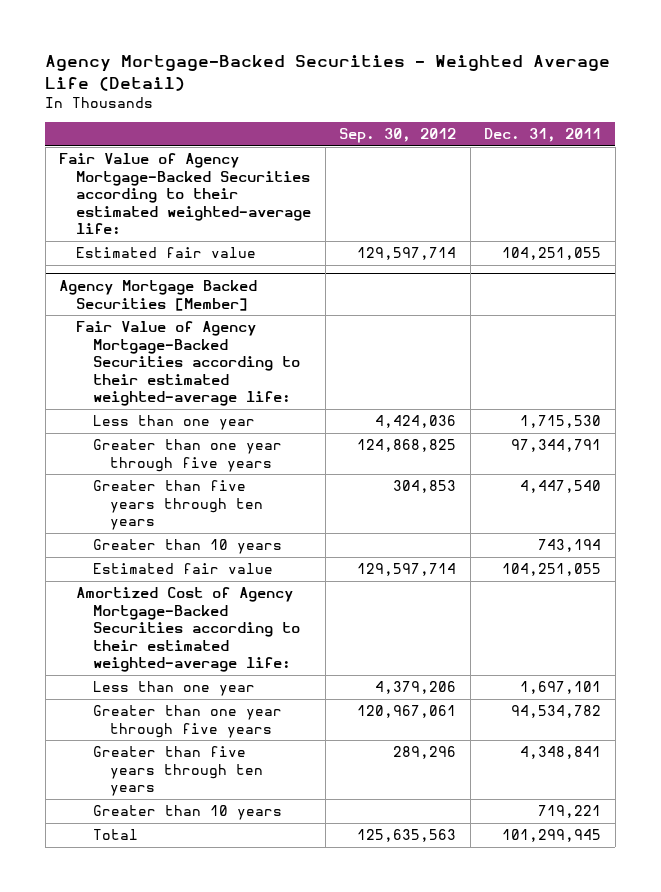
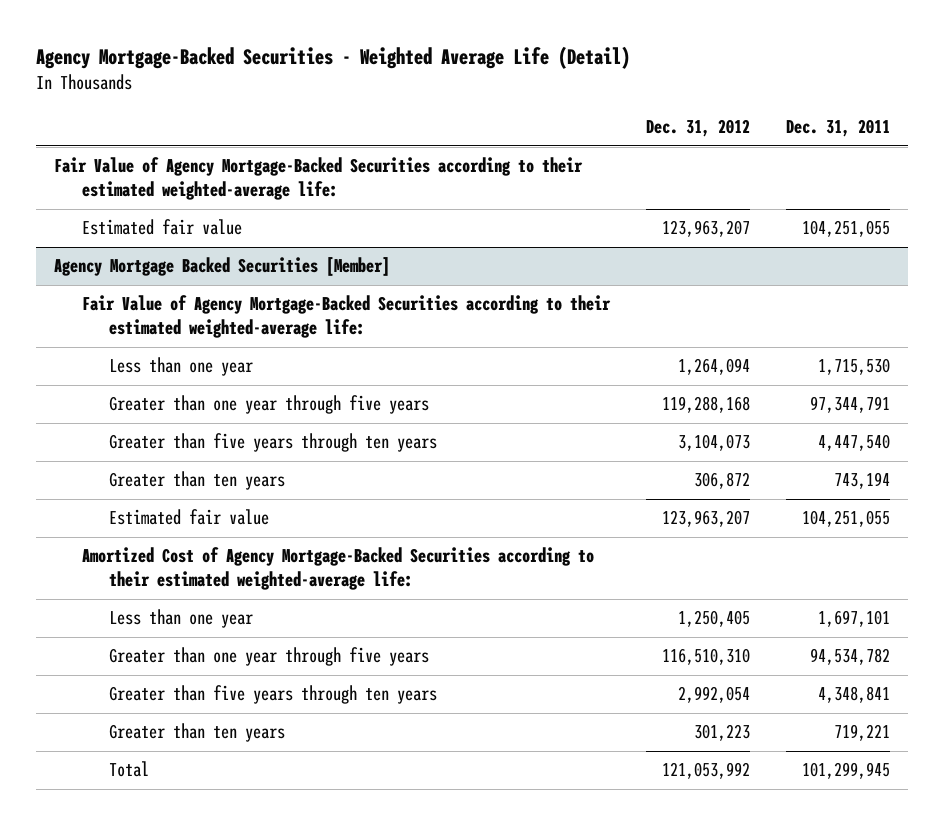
[339,128,457,144] Sep. 30, 2012 -> none
none -> [645,118,750,137] Dec. 31, 2012
[93,539,283,555] Greater than 10 years -> [109,471,286,491] Greater than ten years
[93,805,283,821] Greater than 10 years -> [109,723,286,743] Greater than ten years

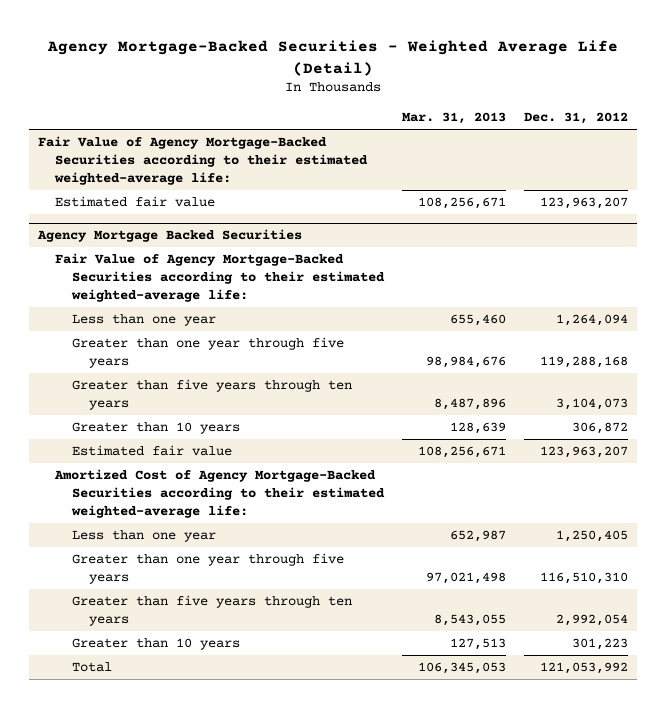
[785,118,890,137] Dec. 31, 2011 -> none
none -> [402,112,507,125] Mar. 31, 2013
[54,257,391,277] Agency Mortgage Backed Securities [Member] -> [37,228,303,242] Agency Mortgage Backed Securities
[109,471,286,491] Greater than ten years -> [72,421,241,434] Greater than 10 years
[109,723,286,743] Greater than ten years -> [72,637,241,650] Greater than 10 years

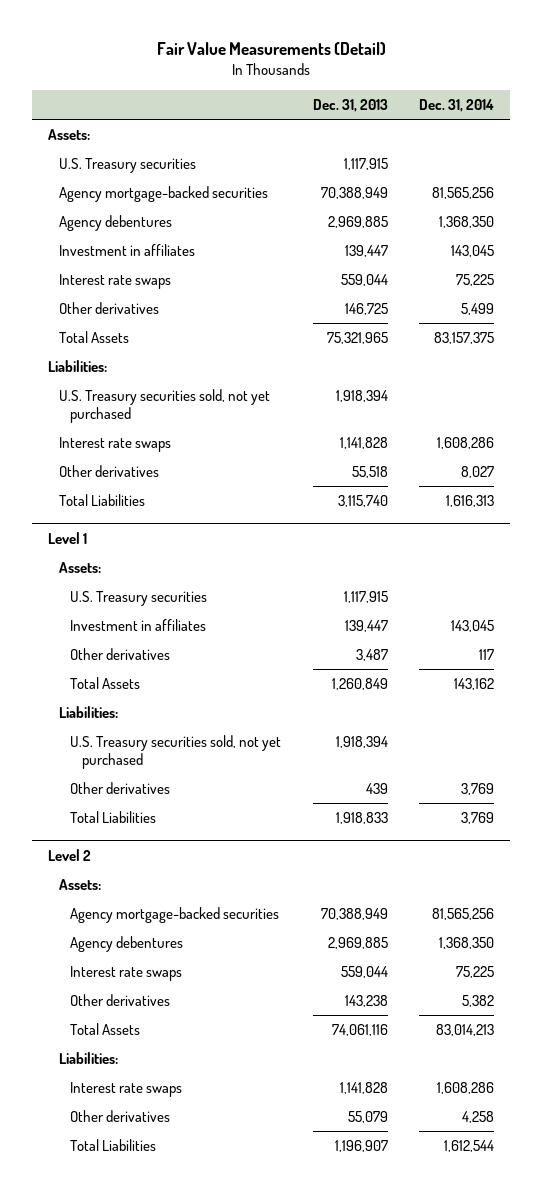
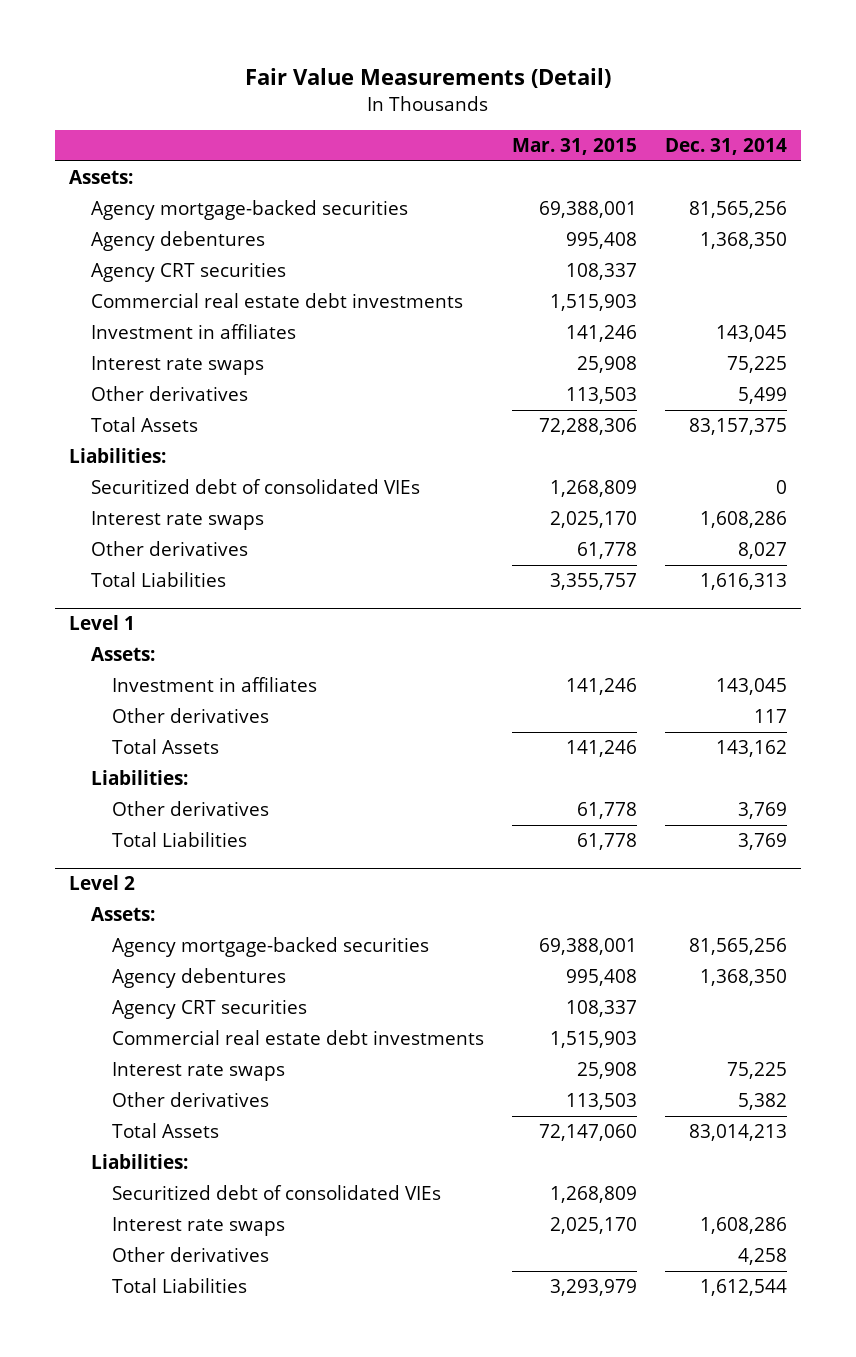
[312,99,388,113] Dec. 31, 2013 -> none
none -> [511,138,637,156] Mar. 31, 2015
[59,158,197,174] U.S. Treasury securities -> none
none -> [90,262,286,283] Agency CRT securities
none -> [90,293,463,309] Commercial real estate debt investments
[59,389,271,423] U.S. Treasury securities sold, not yet purchased -> none
none -> [90,479,420,495] Securitized debt of consolidated VIEs
[70,591,208,607] U.S. Treasury securities -> none
[70,735,282,769] U.S. Treasury securities sold, not yet purchased -> none
none -> [111,999,307,1020] Agency CRT securities
none -> [111,1030,484,1046] Commercial real estate debt investments
none -> [111,1185,441,1201] Securitized debt of consolidated VIEs

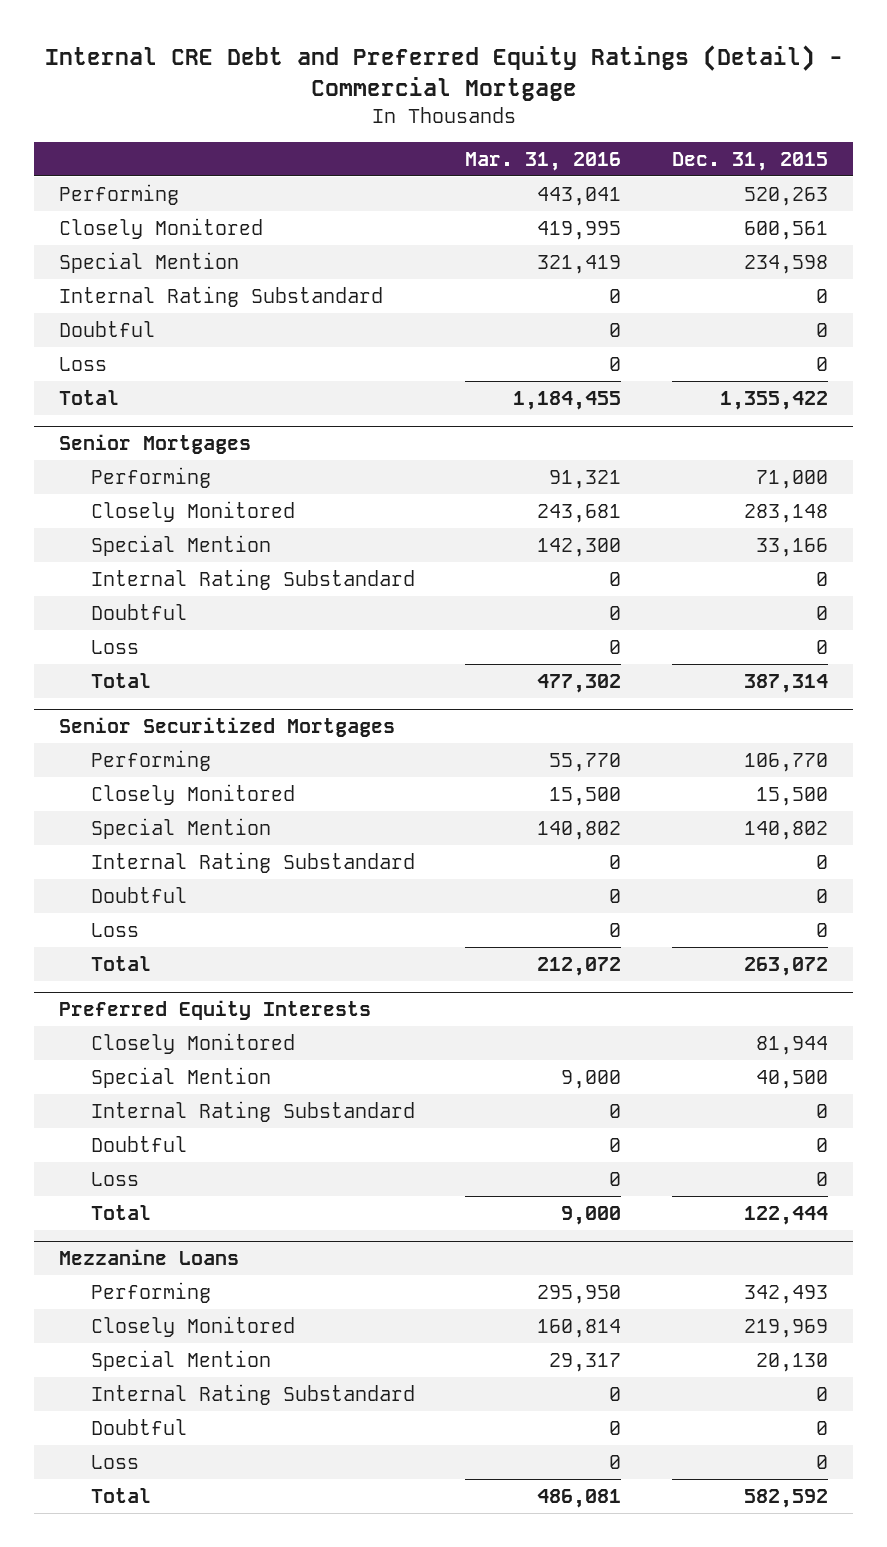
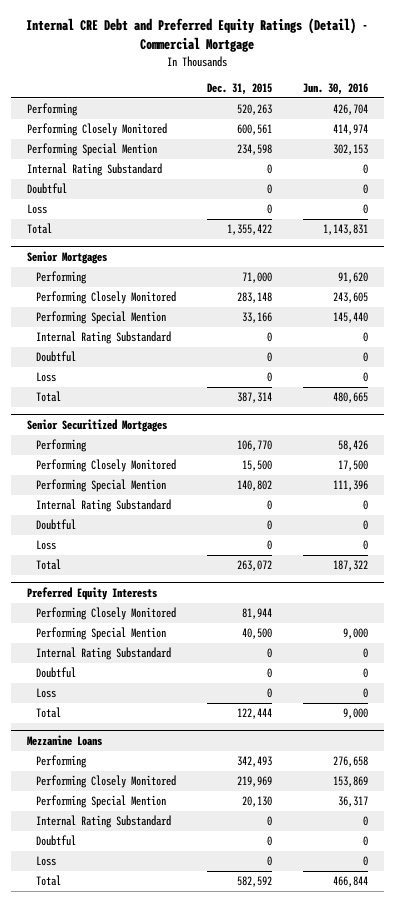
[465,151,622,171] Mar. 31, 2016 -> none
none -> [303,83,369,96] Jun. 30, 2016
[59,217,264,239] Closely Monitored -> [26,123,167,137] Performing Closely Monitored
[59,251,240,273] Special Mention -> [26,143,157,157] Performing Special Mention
[90,500,295,522] Closely Monitored -> [35,291,176,305] Performing Closely Monitored
[90,534,271,556] Special Mention -> [35,311,166,325] Performing Special Mention
[90,783,295,805] Closely Monitored -> [35,459,176,473] Performing Closely Monitored
[90,817,271,839] Special Mention -> [35,479,166,493] Performing Special Mention
[90,1032,295,1054] Closely Monitored -> [35,607,176,621] Performing Closely Monitored
[90,1066,271,1088] Special Mention -> [35,627,166,641] Performing Special Mention
[90,1315,295,1337] Closely Monitored -> [35,775,176,789] Performing Closely Monitored
[90,1349,271,1371] Special Mention -> [35,795,166,809] Performing Special Mention

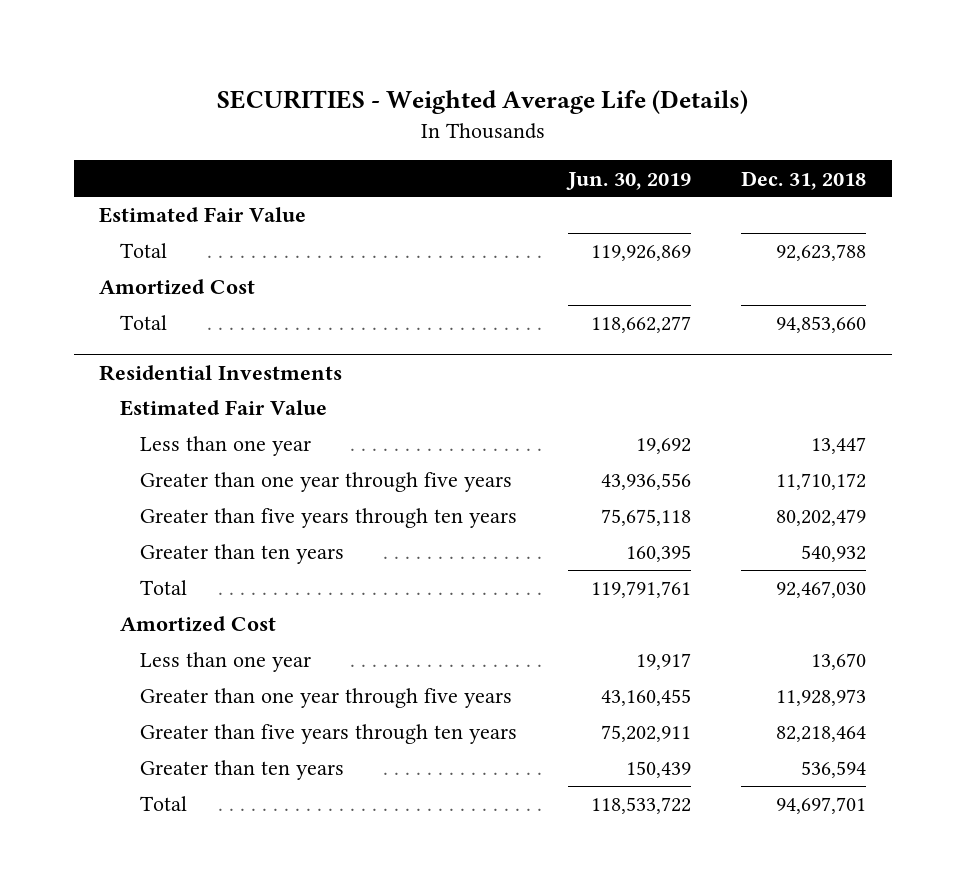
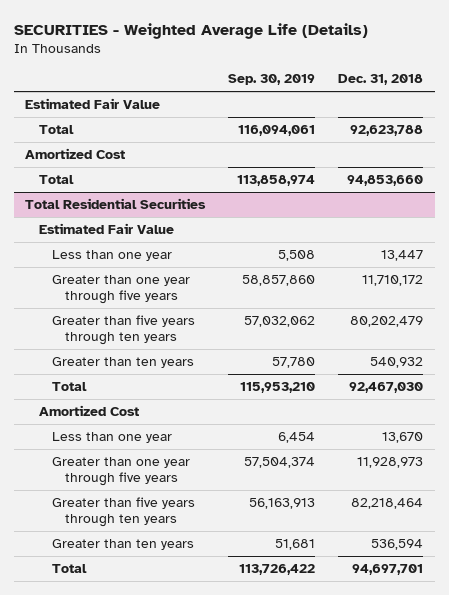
[565,171,691,190] Jun. 30, 2019 -> none
none -> [228,74,316,86] Sep. 30, 2019
[99,364,343,381] Residential Investments -> [25,198,207,210] Total Residential Securities

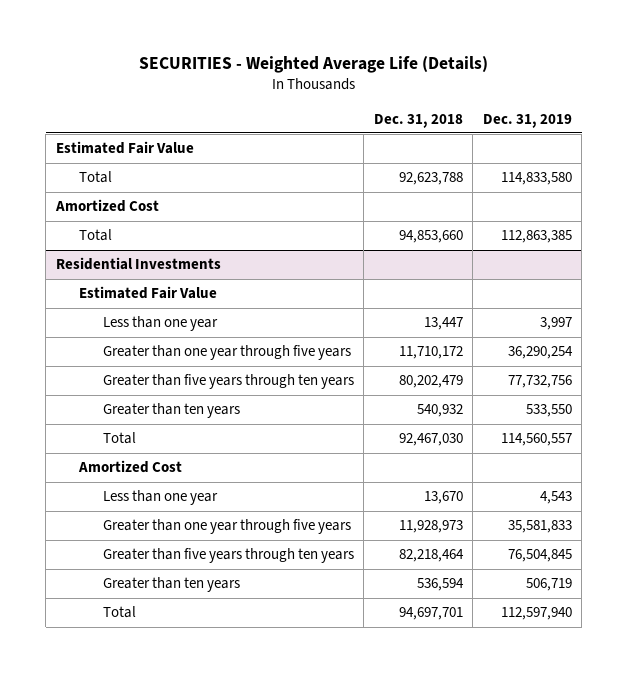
[228,74,316,86] Sep. 30, 2019 -> none
none -> [482,113,572,128] Dec. 31, 2019
[25,198,207,210] Total Residential Securities -> [55,257,221,271] Residential Investments

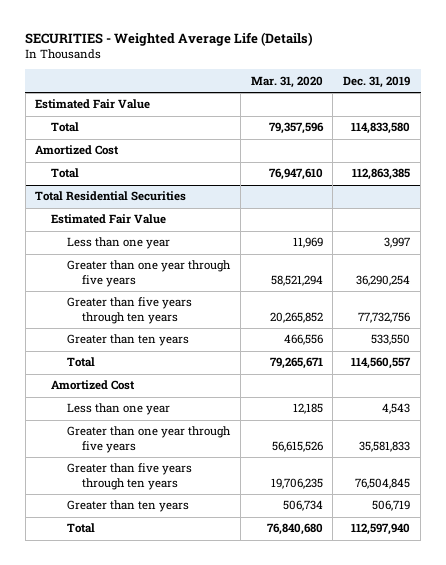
[373,113,463,128] Dec. 31, 2018 -> none
none -> [250,75,323,88] Mar. 31, 2020
[55,257,221,271] Residential Investments -> [35,191,187,202] Total Residential Securities

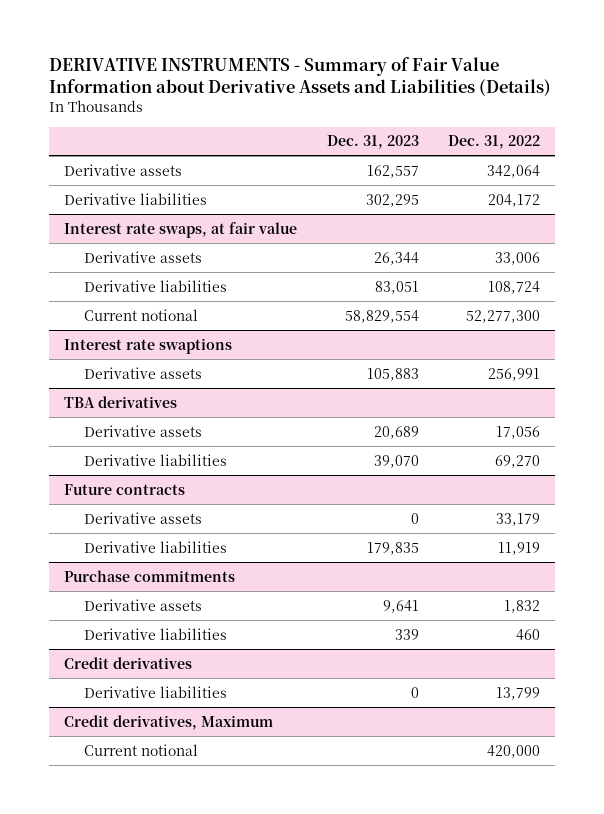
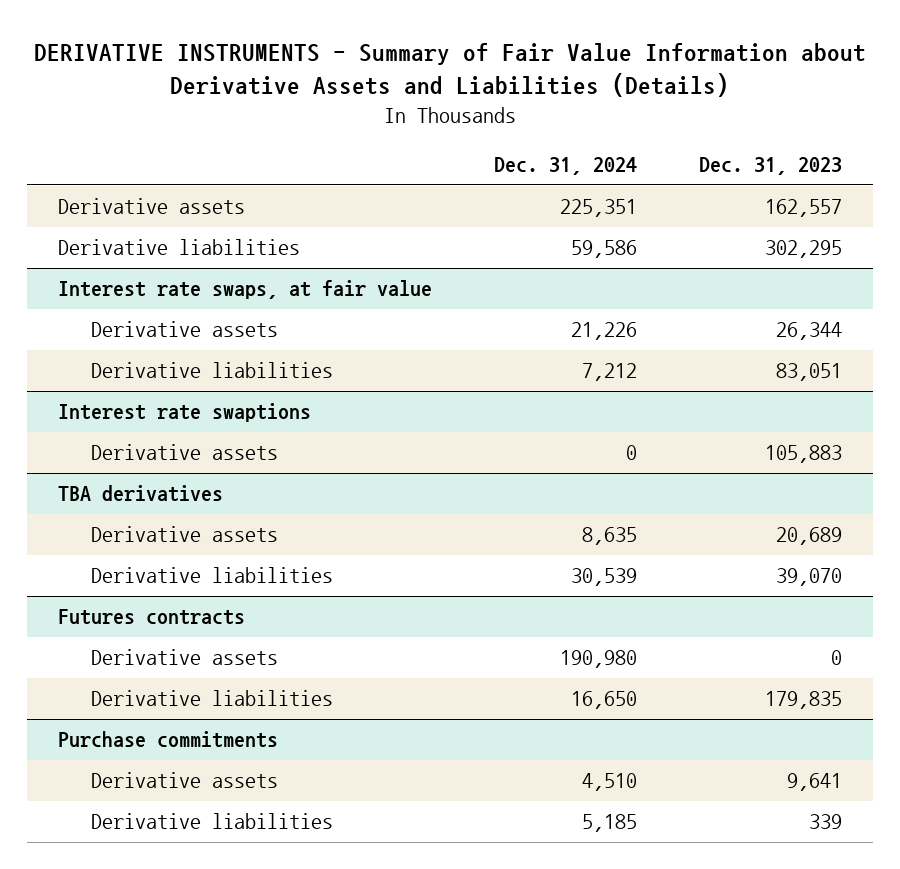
[448,135,541,150] Dec. 31, 2022 -> none
none -> [493,157,637,176] Dec. 31, 2024
[84,308,199,321] Current notional -> none
[64,483,186,495] Future contracts -> [58,609,246,626] Futures contracts
[64,656,193,669] Credit derivatives -> none
[84,685,228,698] Derivative liabilities -> none
[64,714,274,730] Credit derivatives, Maximum -> none
[84,743,199,756] Current notional -> none

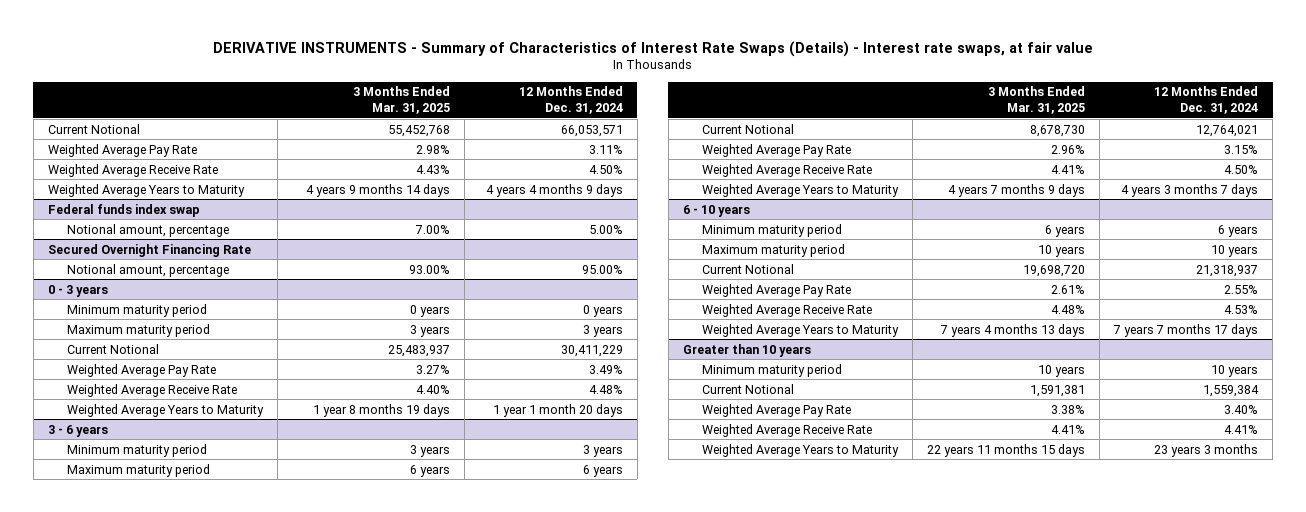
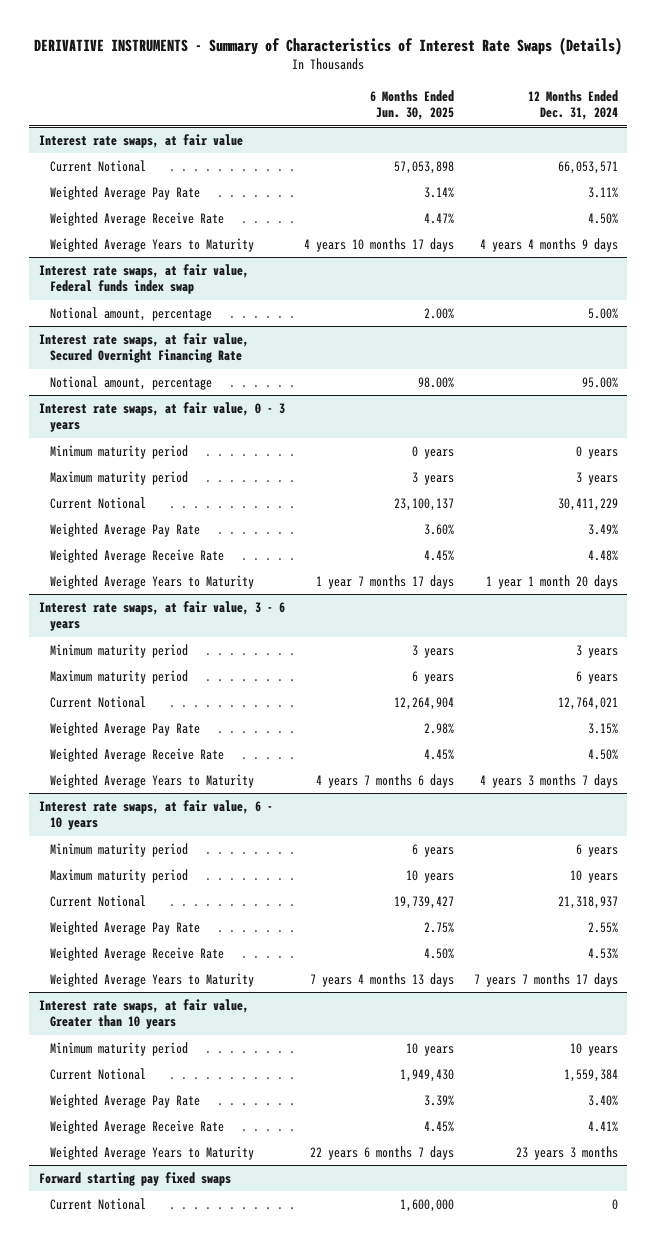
[212,40,1093,57] DERIVATIVE INSTRUMENTS - Summary of Characteristics of Interest Rate Swaps (Details) - Interest rate swaps, at fair value -> [34,36,623,55] DERIVATIVE INSTRUMENTS - Summary of Characteristics of Interest Rate Swaps (Details)
[352,86,450,115] 3 Months Ended Mar. 31, 2025 -> none
none -> [370,89,455,121] 6 Months Ended Jun. 30, 2025
none -> [39,133,244,148] Interest rate swaps, at fair value
[47,203,200,217] Federal funds index swap -> none
none -> [39,263,250,295] Interest rate swaps, at fair value, Federal funds index swap
[47,243,251,257] Secured Overnight Financing Rate -> none
none -> [39,332,250,364] Interest rate swaps, at fair value, Secured Overnight Financing Rate
[47,284,108,297] 0 - 3 years -> none
none -> [39,401,286,433] Interest rate swaps, at fair value, 0 - 3 years
[47,424,108,437] 3 - 6 years -> none
none -> [39,600,286,632] Interest rate swaps, at fair value, 3 - 6 years
[682,204,750,217] 6 - 10 years -> none
none -> [39,799,274,831] Interest rate swaps, at fair value, 6 - 10 years
[682,343,811,357] Greater than 10 years -> none
none -> [39,998,250,1030] Interest rate swaps, at fair value, Greater than 10 years
none -> [39,1171,232,1186] Forward starting pay fixed swaps
none -> [50,1197,147,1210] Current Notional

